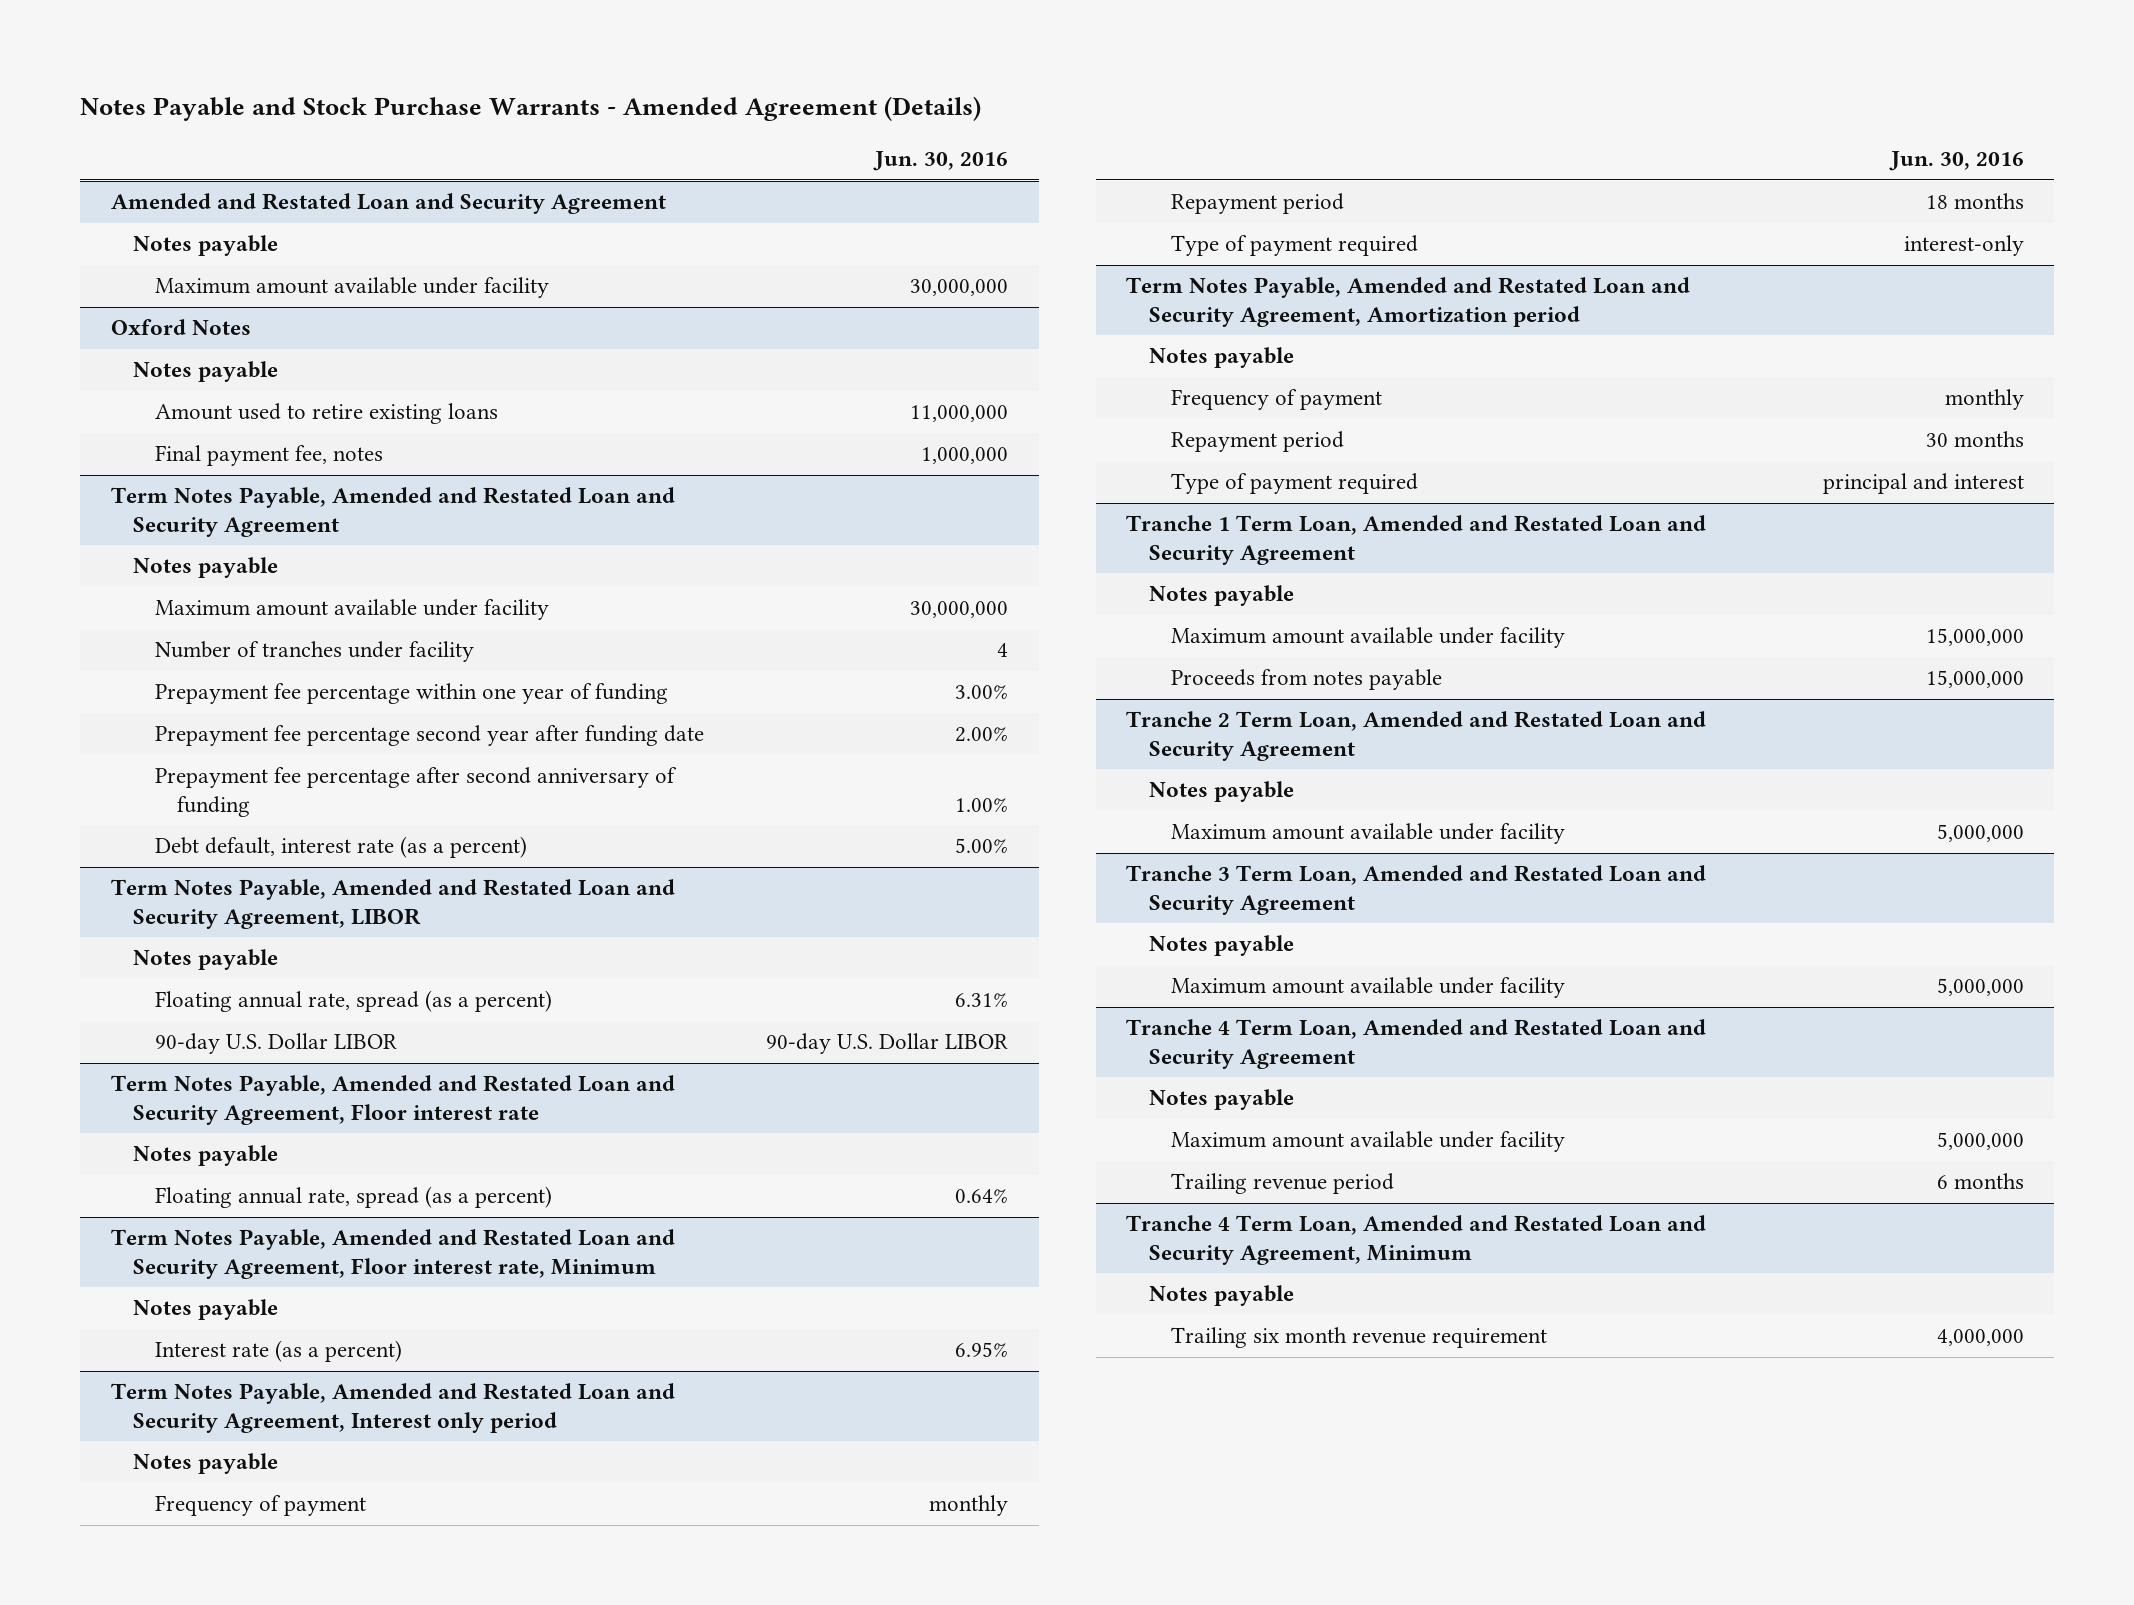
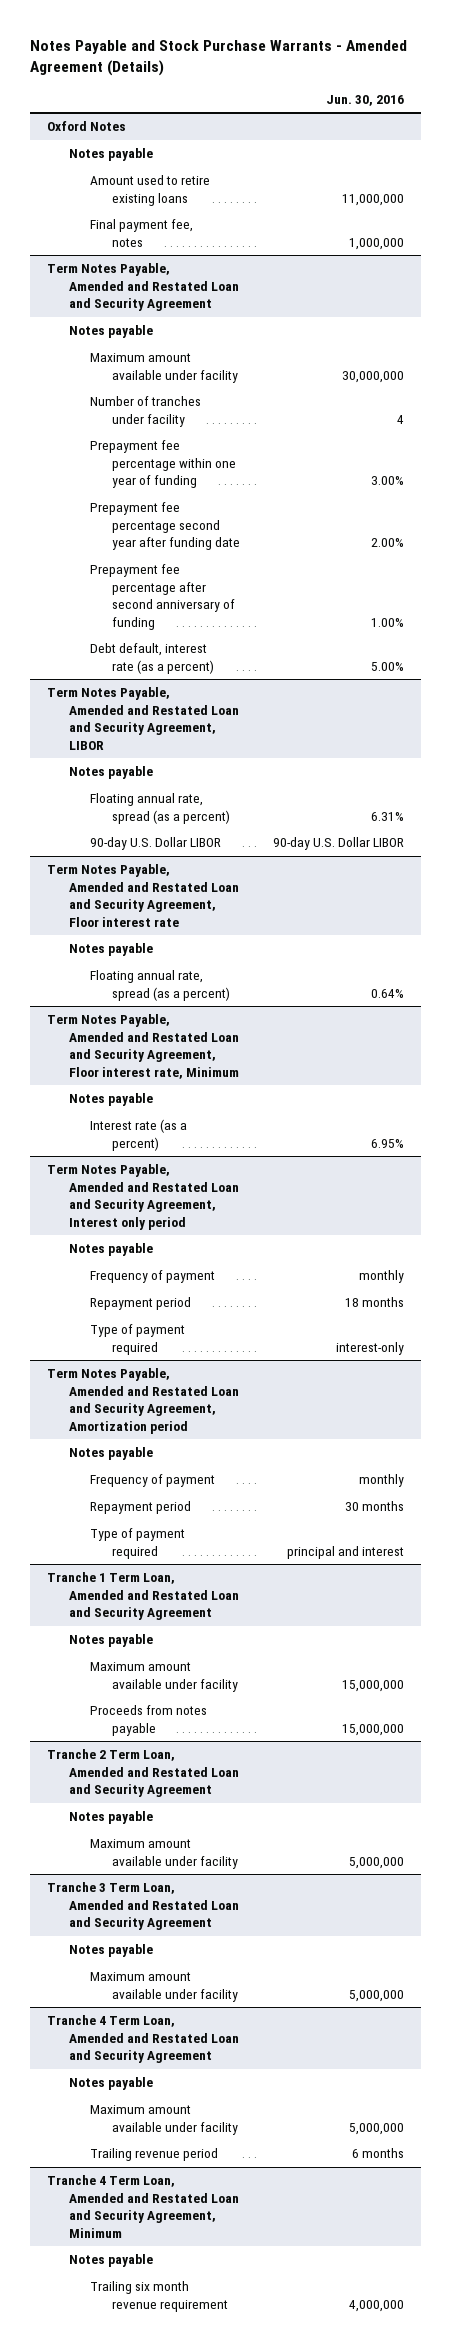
[110,193,666,215] Amended and Restated Loan and Security Agreement -> none
[132,235,278,257] Notes payable -> none
[154,277,549,299] Maximum amount available under facility -> none

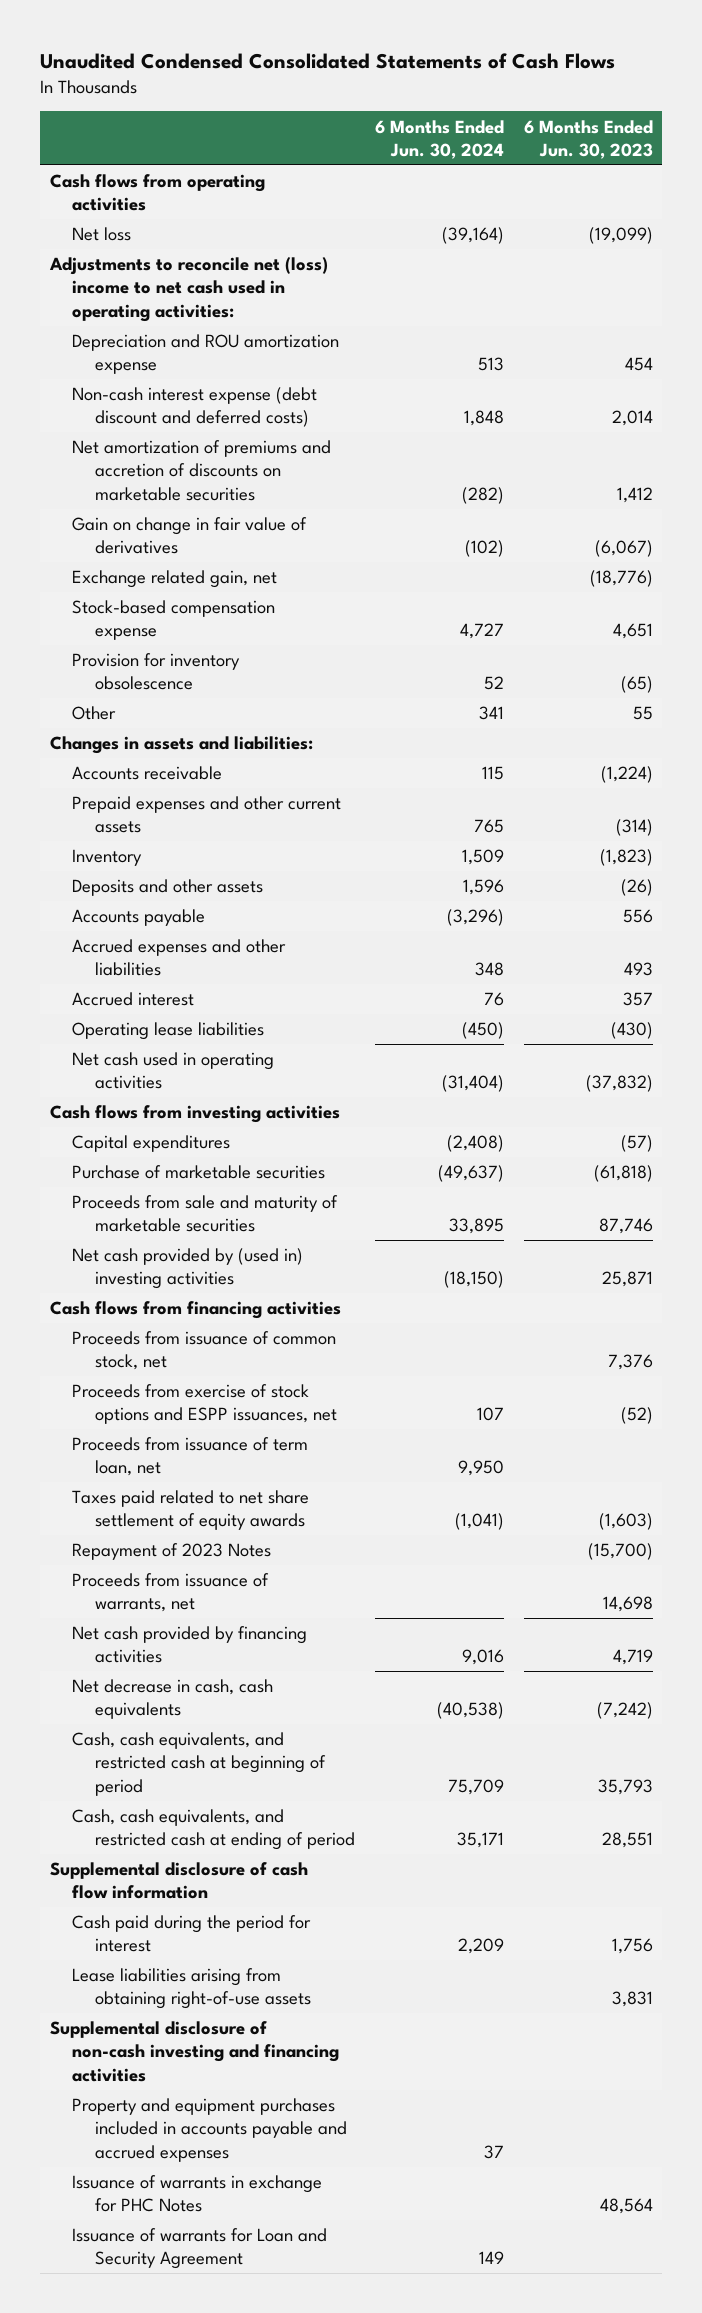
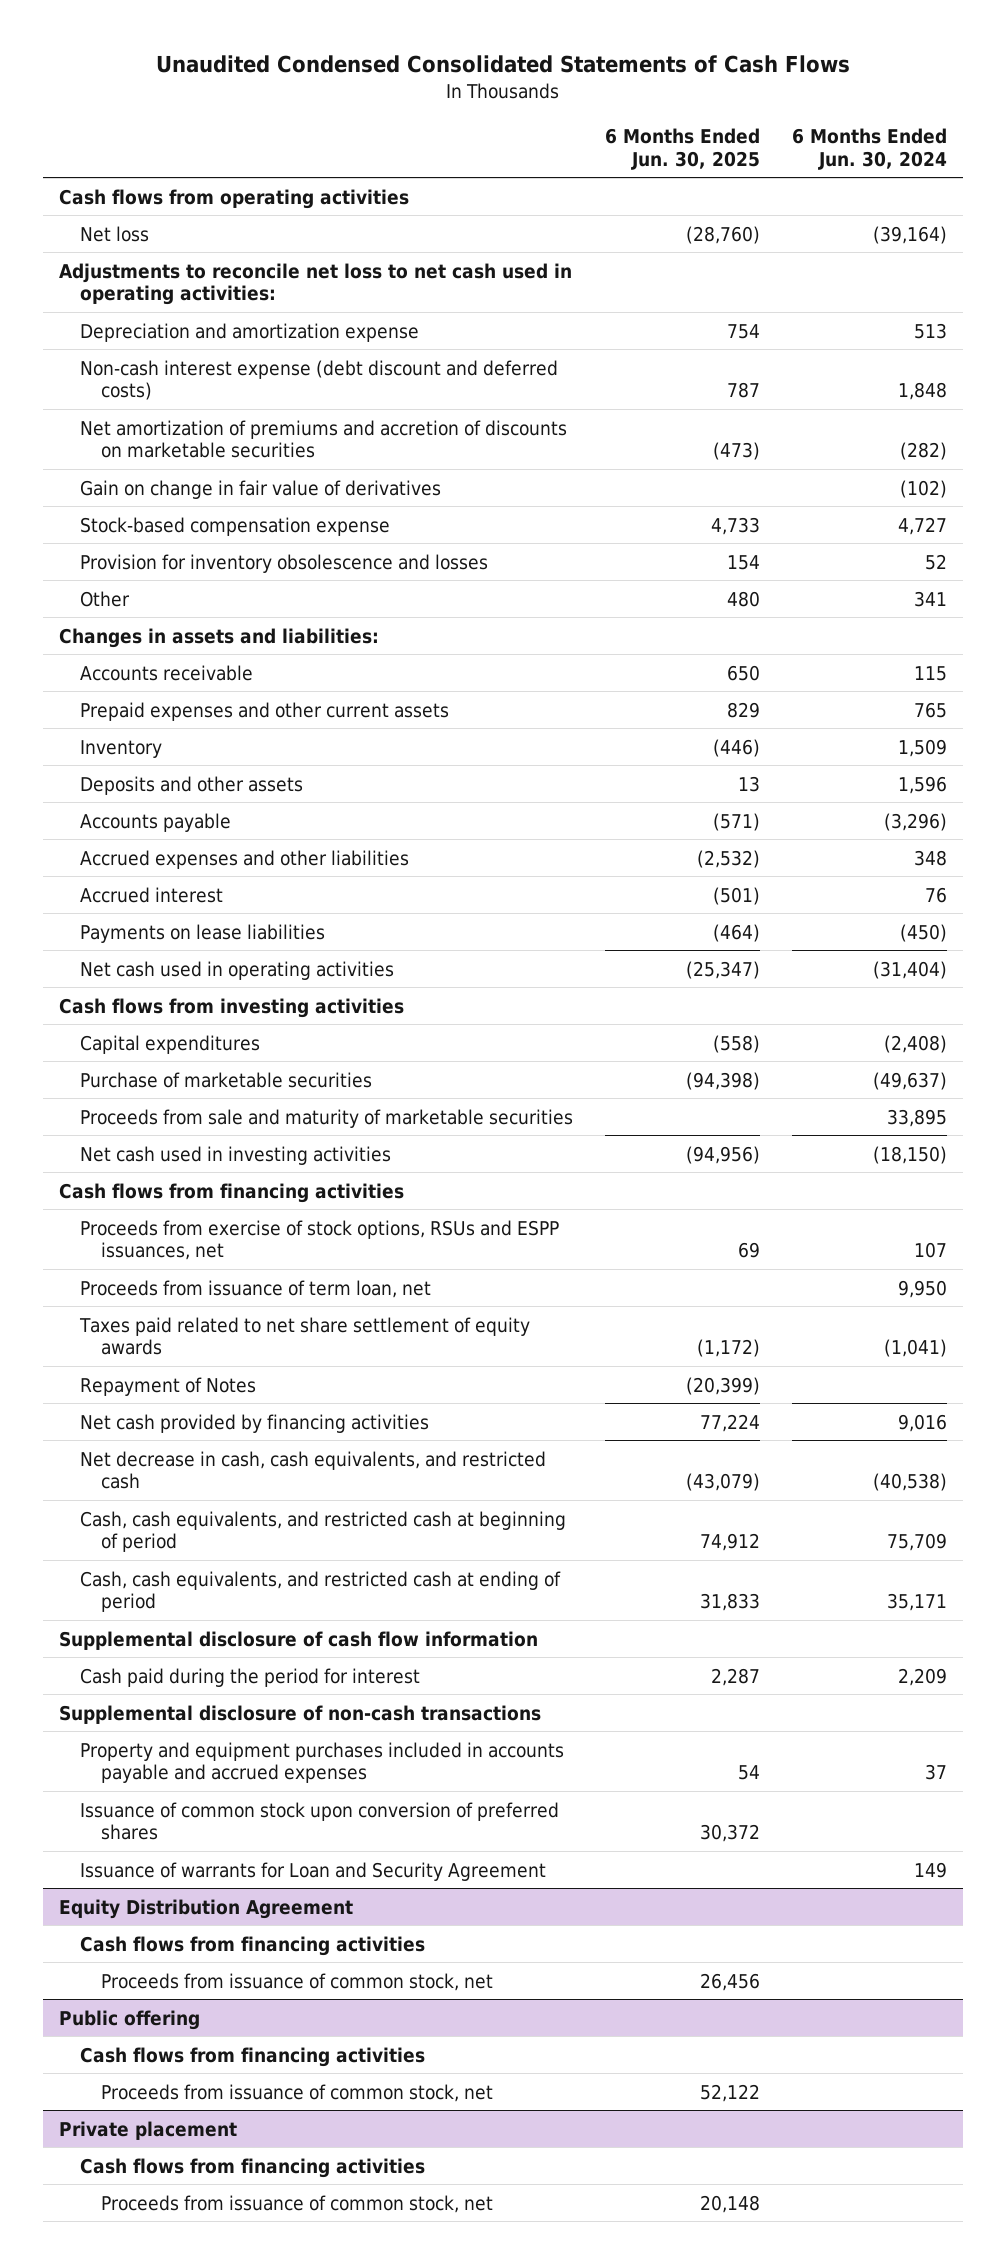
[523,119,653,159] 6 Months Ended Jun. 30, 2023 -> none
none -> [604,127,760,170] 6 Months Ended Jun. 30, 2025
[48,257,328,322] Adjustments to reconcile net (loss) income to net cash used in operating activities: -> [58,262,572,306] Adjustments to reconcile net loss to net cash used in operating activities:
[72,334,340,375] Depreciation and ROU amortization expense -> [79,322,419,342] Depreciation and amortization expense
[72,570,278,589] Exchange related gain, net -> none
[72,653,241,691] Provision for inventory obsolescence -> [79,553,488,573] Provision for inventory obsolescence and losses
[72,1022,265,1041] Operating lease liabilities -> none
none -> [79,923,325,943] Payments on lease liabilities
[72,1248,304,1290] Net cash provided by (used in) investing activities -> [79,1145,391,1165] Net cash used in investing activities
[72,1331,337,1371] Proceeds from issuance of common stock, net -> none
[72,1384,338,1425] Proceeds from exercise of stock options and ESPP issuances, net -> [79,1219,559,1261] Proceeds from exercise of stock options, RSUs and ESPP issuances, net
[72,1573,270,1613] Proceeds from issuance of warrants, net -> none
[72,1543,272,1561] Repayment of 2023 Notes -> [79,1376,256,1396] Repayment of Notes
[72,1679,274,1720] Net decrease in cash, cash equivalents -> [79,1450,546,1490] Net decrease in cash, cash equivalents, and restricted cash
[72,1968,312,2010] Lease liabilities arising from obtaining right-of-use assets -> none
[49,2021,340,2082] Supplemental disclosure of non-cash investing and financing activities -> [58,1704,541,1724] Supplemental disclosure of non-cash transactions
[72,2175,323,2213] Issuance of warrants in exchange for PHC Notes -> none
none -> [79,1801,559,1841] Issuance of common stock upon conversion of preferred shares
none -> [58,1898,353,1919] Equity Distribution Agreement
none -> [79,1935,425,1956] Cash flows from financing activities
none -> [101,1972,494,1991] Proceeds from issuance of common stock, net
none -> [58,2009,200,2030] Public offering
none -> [79,2046,425,2067] Cash flows from financing activities
none -> [101,2083,494,2102] Proceeds from issuance of common stock, net
none -> [58,2120,237,2140] Private placement
none -> [79,2157,425,2178] Cash flows from financing activities
none -> [101,2194,494,2213] Proceeds from issuance of common stock, net

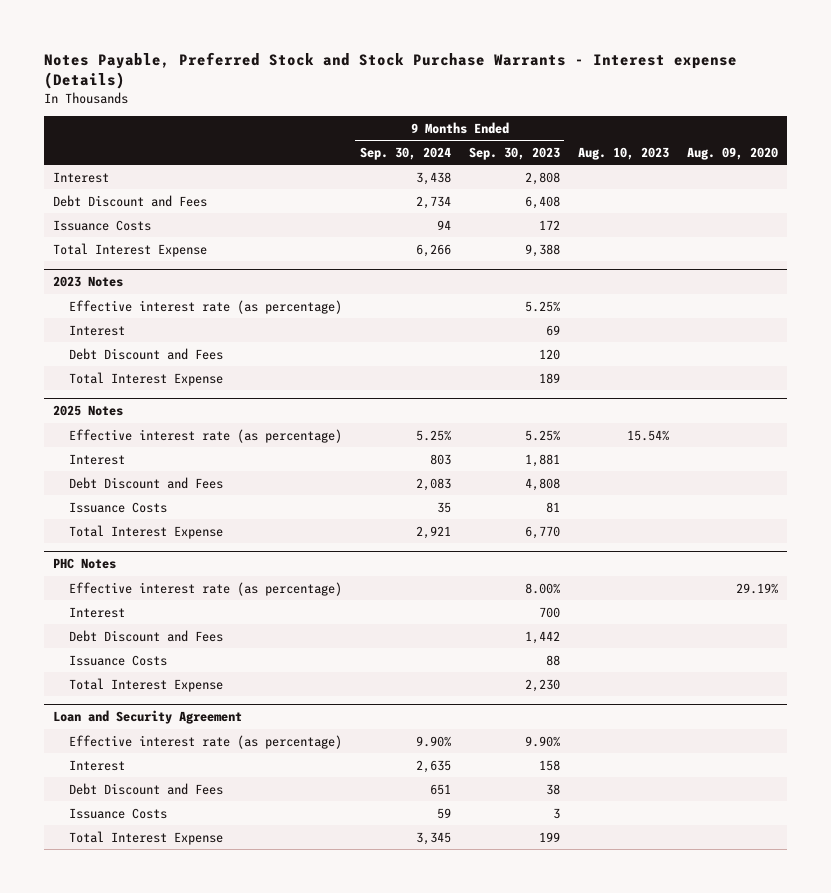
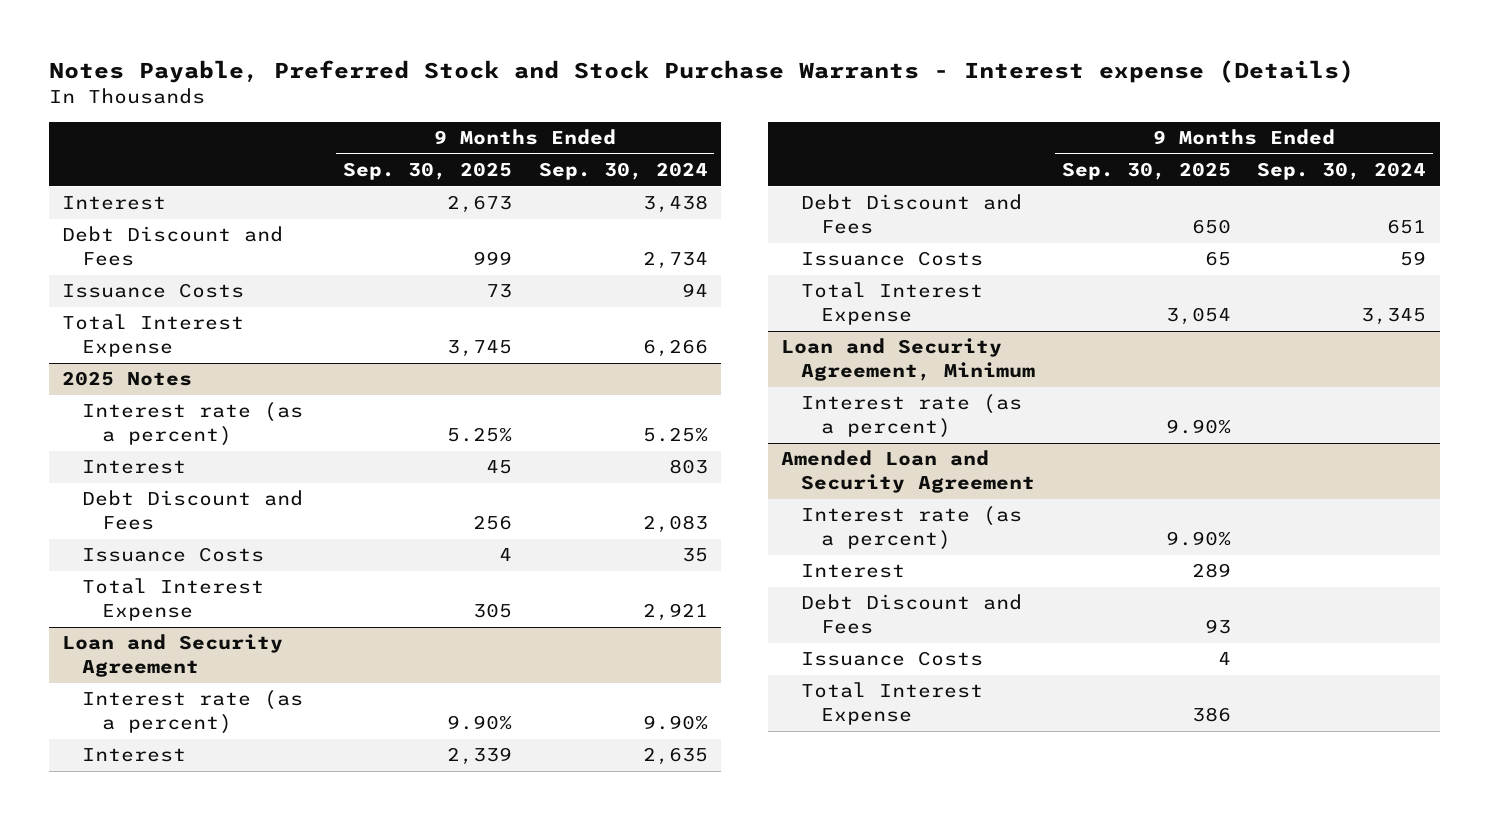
[468,146,560,160] Sep. 30, 2023 -> none
[578,146,670,160] Aug. 10, 2023 -> none
[687,146,779,160] Aug. 09, 2020 -> none
none -> [343,162,513,181] Sep. 30, 2025
[53,275,124,287] 2023 Notes -> none
[68,299,342,314] Effective interest rate (as percentage) -> none
[68,324,125,336] Interest -> none
[68,347,223,360] Debt Discount and Fees -> none
[68,371,223,386] Total Interest Expense -> none
[68,428,342,443] Effective interest rate (as percentage) -> [82,402,304,447] Interest rate (as a percent)
[53,557,117,569] PHC Notes -> none
[68,581,342,596] Effective interest rate (as percentage) -> none
[68,606,125,618] Interest -> none
[68,629,223,642] Debt Discount and Fees -> none
[68,654,167,666] Issuance Costs -> none
[68,677,223,692] Total Interest Expense -> none
[68,734,342,749] Effective interest rate (as percentage) -> [82,690,304,735] Interest rate (as a percent)
none -> [781,338,1036,382] Loan and Security Agreement, Minimum
none -> [801,394,1023,439] Interest rate (as a percent)
none -> [781,450,1036,494] Amended Loan and Security Agreement
none -> [801,506,1023,551] Interest rate (as a percent)
none -> [801,564,906,579] Interest
none -> [801,594,1023,635] Debt Discount and Fees
none -> [801,651,984,667] Issuance Costs
none -> [801,682,984,726] Total Interest Expense

